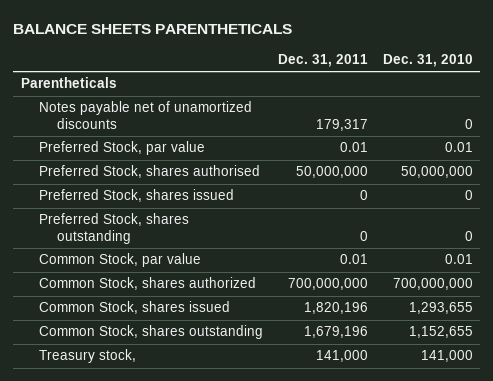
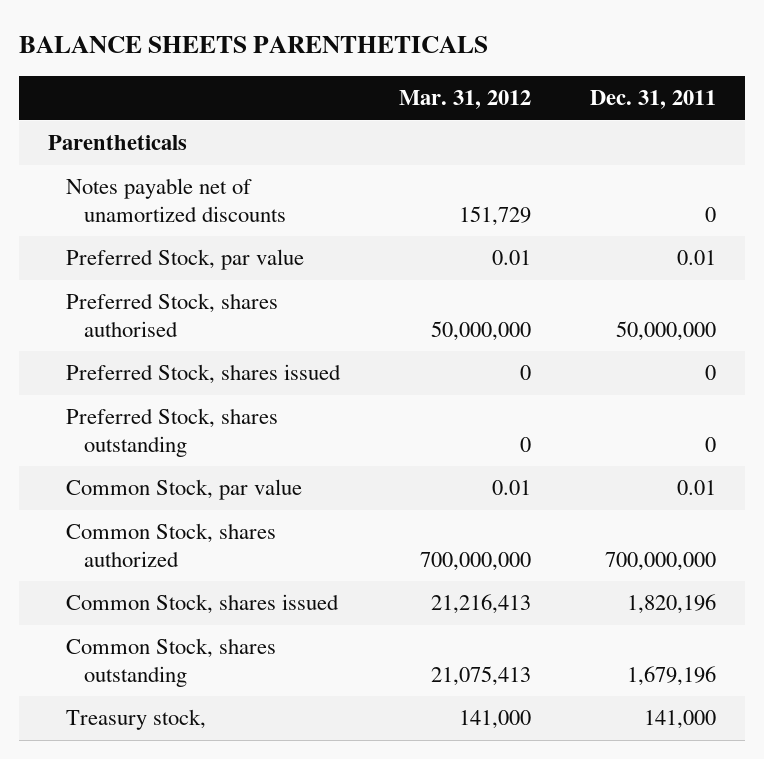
[382,53,473,67] Dec. 31, 2010 -> none
none -> [398,90,531,110] Mar. 31, 2012
[315,119,368,132] 179,317 -> [704,206,716,222] 0

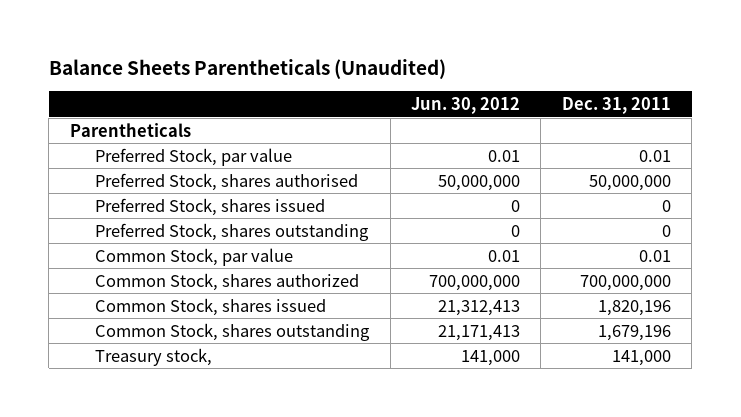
[18,36,488,54] BALANCE SHEETS PARENTHETICALS -> [48,58,446,79] Balance Sheets Parentheticals (Unaudited)
[398,90,531,110] Mar. 31, 2012 -> none
none -> [410,97,520,115] Jun. 30, 2012
[66,178,286,222] Notes payable net of unamortized discounts -> none

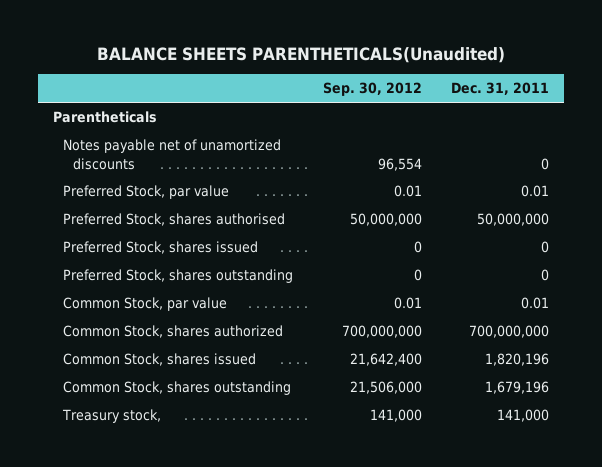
[48,58,446,79] Balance Sheets Parentheticals (Unaudited) -> [97,46,506,63] BALANCE SHEETS PARENTHETICALS(Unaudited)
[410,97,520,115] Jun. 30, 2012 -> none
none -> [322,82,422,97] Sep. 30, 2012
none -> [62,139,281,170] Notes payable net of unamortized discounts

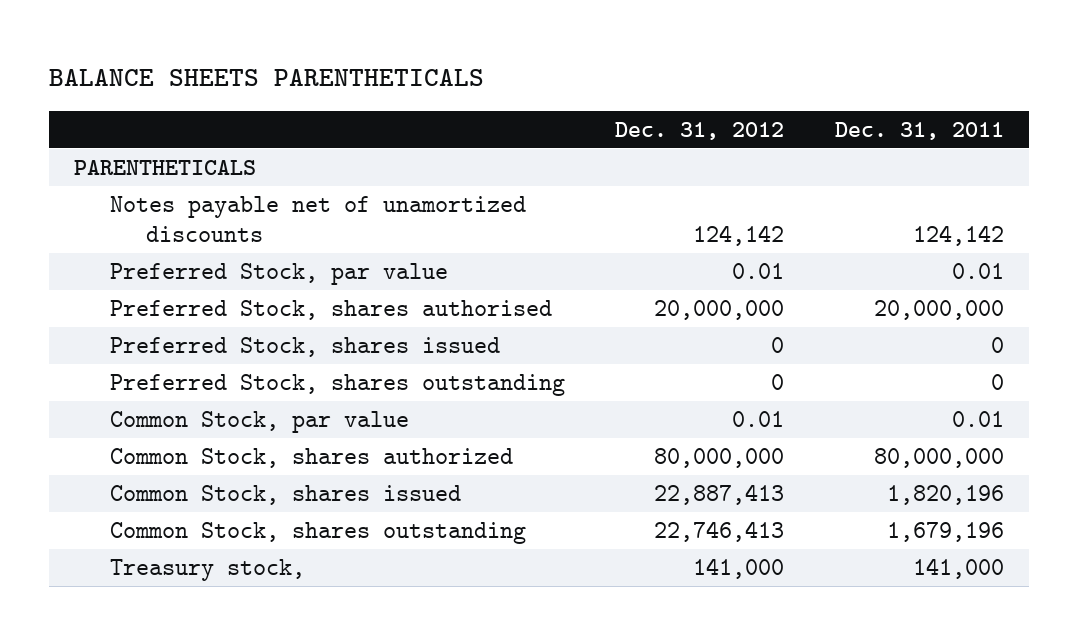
[97,46,506,63] BALANCE SHEETS PARENTHETICALS(Unaudited) -> [48,69,484,87] BALANCE SHEETS PARENTHETICALS
[322,82,422,97] Sep. 30, 2012 -> none
none -> [615,121,785,140] Dec. 31, 2012
[52,111,157,124] Parentheticals -> [73,159,256,175] PARENTHETICALS
[541,157,550,170] 0 -> [912,224,1004,246] 124,142
[477,213,550,227] 50,000,000 -> [873,299,1004,320] 20,000,000
[469,325,550,339] 700,000,000 -> [873,447,1004,468] 80,000,000

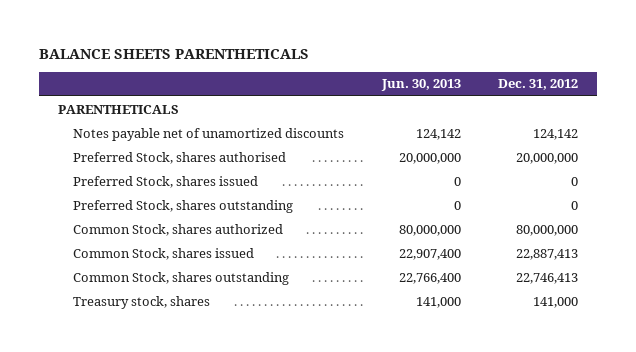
[834,121,1004,140] Dec. 31, 2011 -> none
none -> [380,79,461,92] Jun. 30, 2013
[109,262,448,285] Preferred Stock, par value -> none
[109,410,409,433] Common Stock, par value -> none
[109,558,305,581] Treasury stock, -> [73,295,211,309] Treasury stock, shares

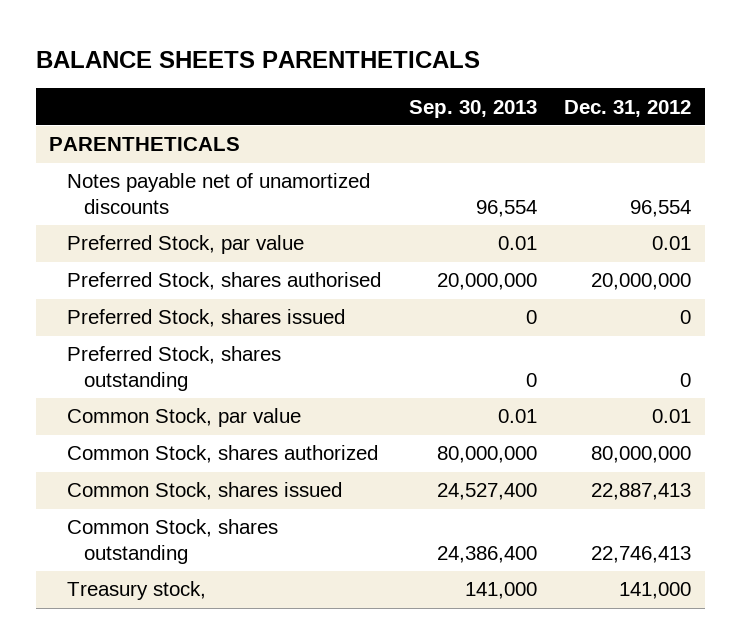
[380,79,461,92] Jun. 30, 2013 -> none
none -> [408,99,537,118] Sep. 30, 2013
[533,128,579,140] 124,142 -> [630,200,692,218] 96,554
none -> [66,235,304,255] Preferred Stock, par value
none -> [66,408,301,428] Common Stock, par value
[73,295,211,309] Treasury stock, shares -> [66,581,206,601] Treasury stock,

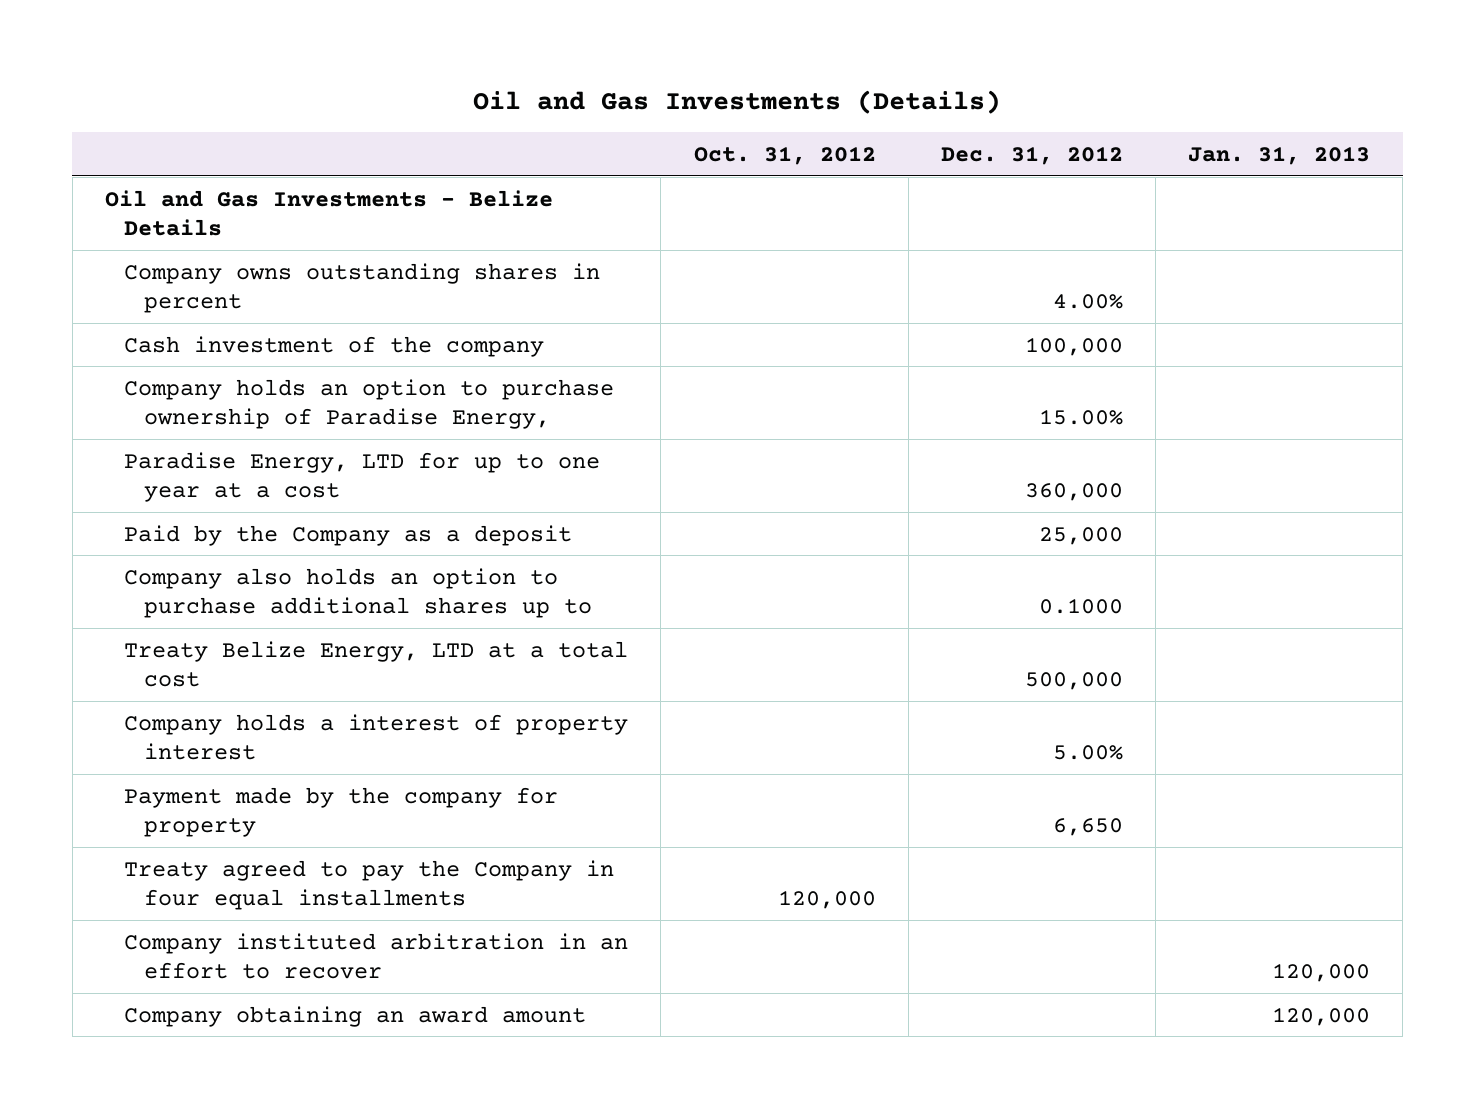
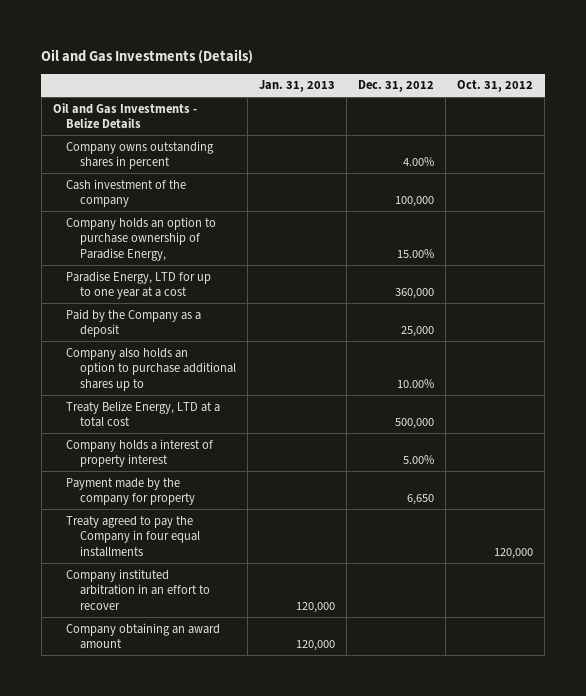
[1038,598,1123,615] 0.1000 -> [397,378,435,388] 10.00%

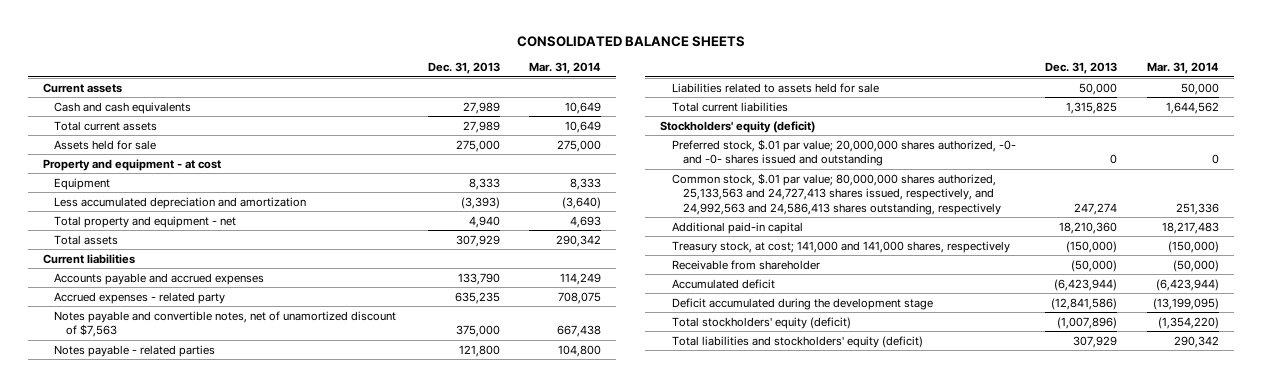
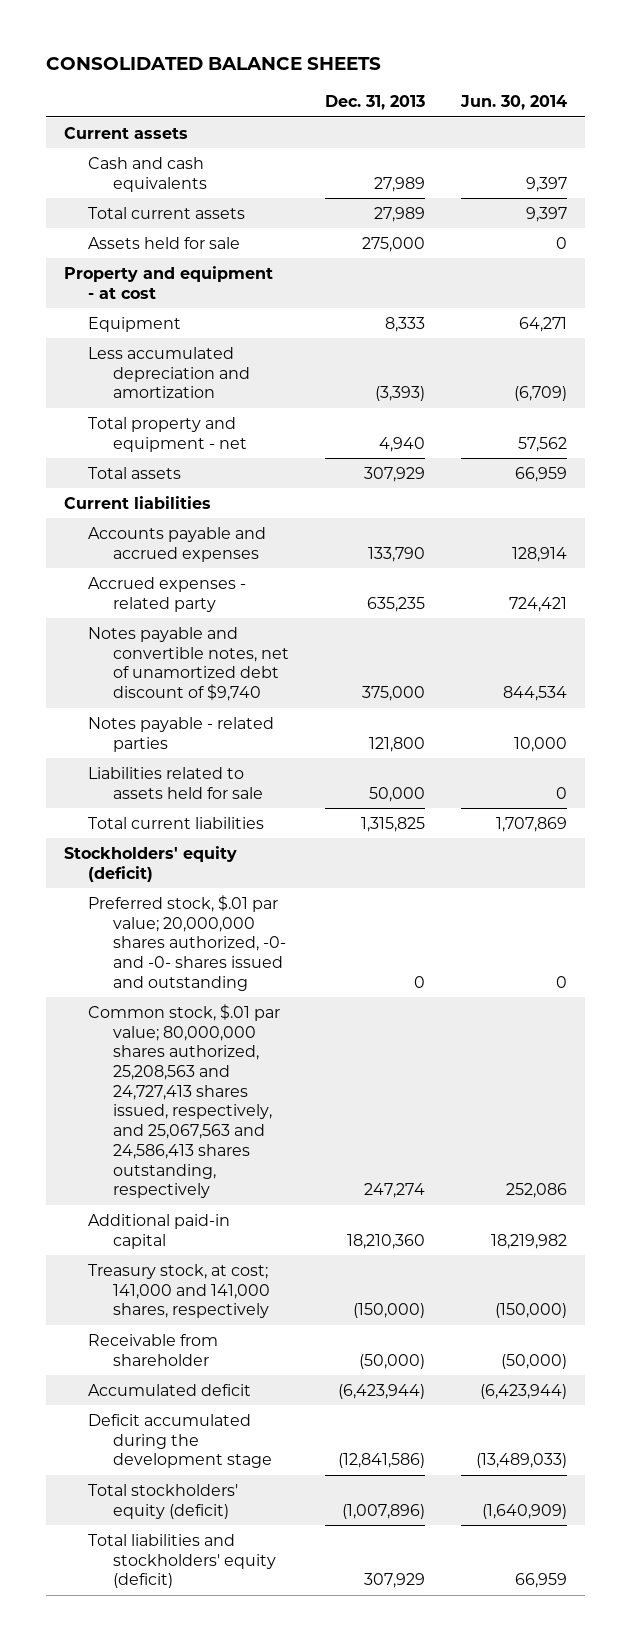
[529,62,602,75] Mar. 31, 2014 -> none
none -> [460,95,568,111] Jun. 30, 2014
[54,310,397,338] Notes payable and convertible notes, net of unamortized discount of $7,563 -> [88,626,289,702] Notes payable and convertible notes, net of unamortized debt discount of $9,740
[671,172,1002,215] Common stock, $.01 par value; 80,000,000 shares authorized, 25,133,563 and 24,727,413 shares issued, respectively, and 24,992,563 and 24,586,413 shares outstanding, respectively -> [88,1003,281,1199] Common stock, $.01 par value; 80,000,000 shares authorized, 25,208,563 and 24,727,413 shares issued, respectively, and 25,067,563 and 24,586,413 shares outstanding, respectively

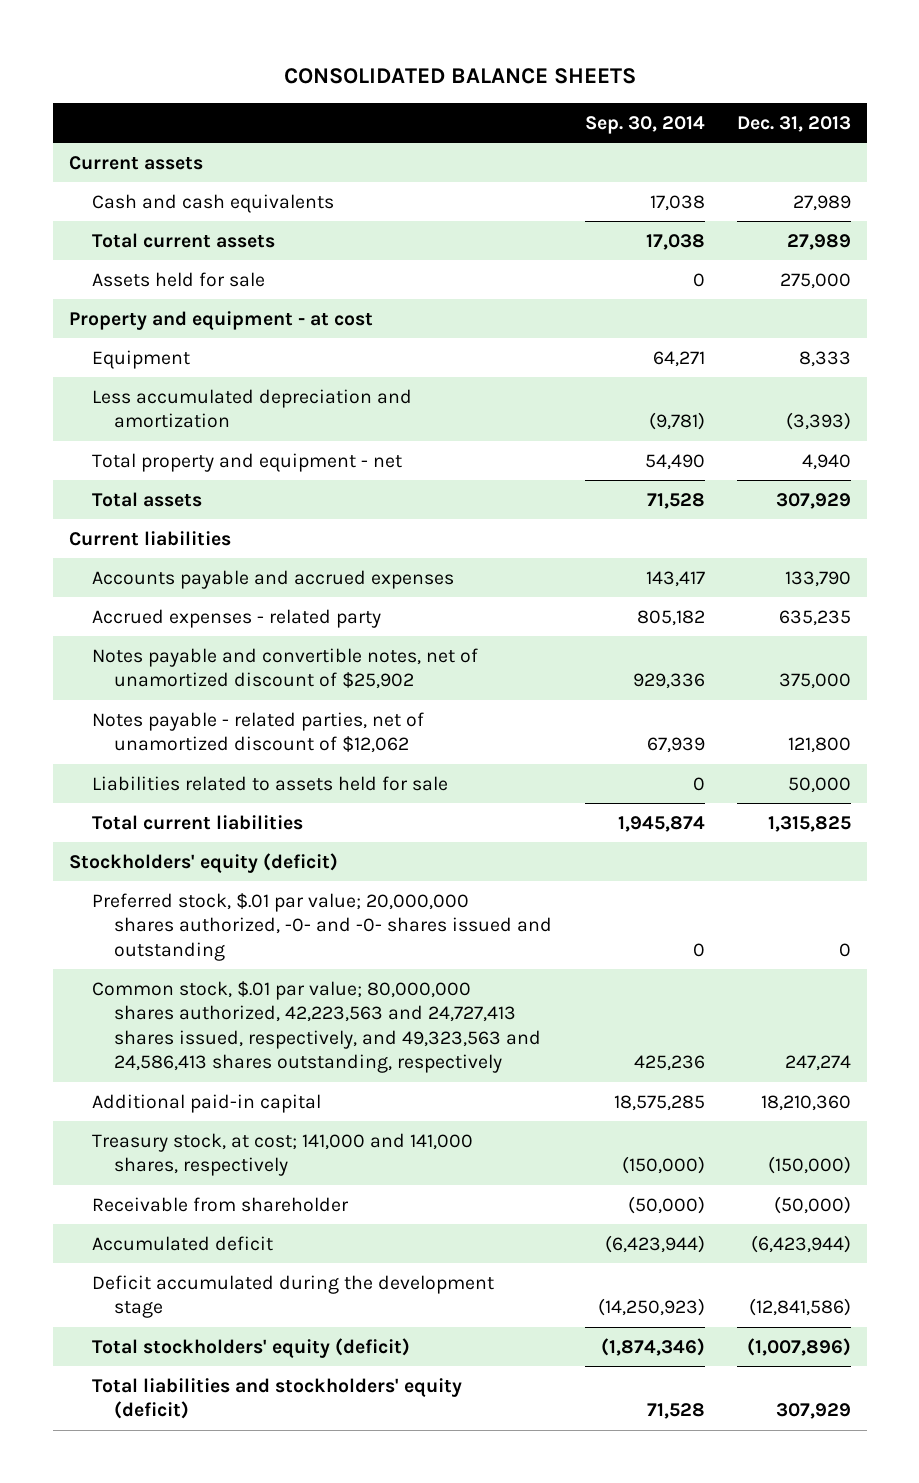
[460,95,568,111] Jun. 30, 2014 -> none
none -> [584,115,705,134] Sep. 30, 2014
[88,626,289,702] Notes payable and convertible notes, net of unamortized debt discount of $9,740 -> [91,647,478,690] Notes payable and convertible notes, net of unamortized discount of $25,902
[88,716,275,752] Notes payable - related parties -> [91,711,424,754] Notes payable - related parties, net of unamortized discount of $12,062
[88,1003,281,1199] Common stock, $.01 par value; 80,000,000 shares authorized, 25,208,563 and 24,727,413 shares issued, respectively, and 25,067,563 and 24,586,413 shares outstanding, respectively -> [91,980,542,1074] Common stock, $.01 par value; 80,000,000 shares authorized, 42,223,563 and 24,727,413 shares issued, respectively, and 49,323,563 and 24,586,413 shares outstanding, respectively

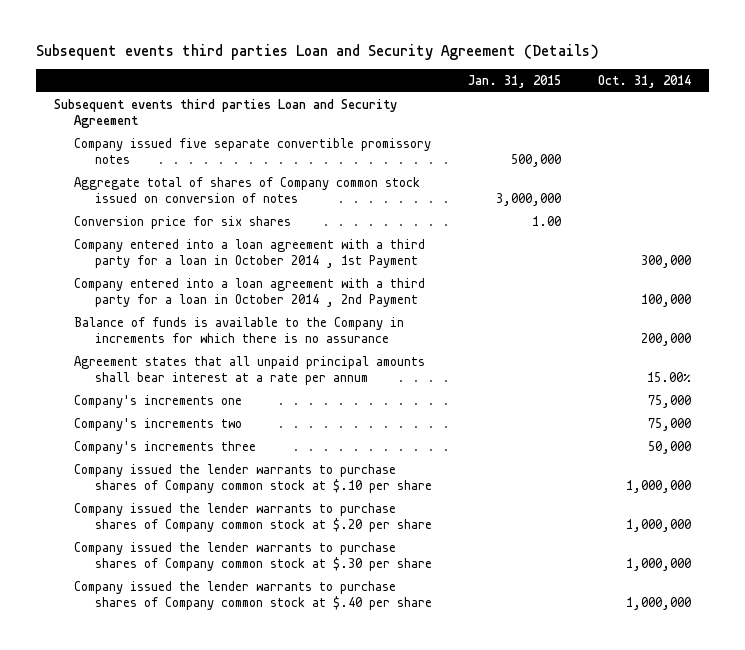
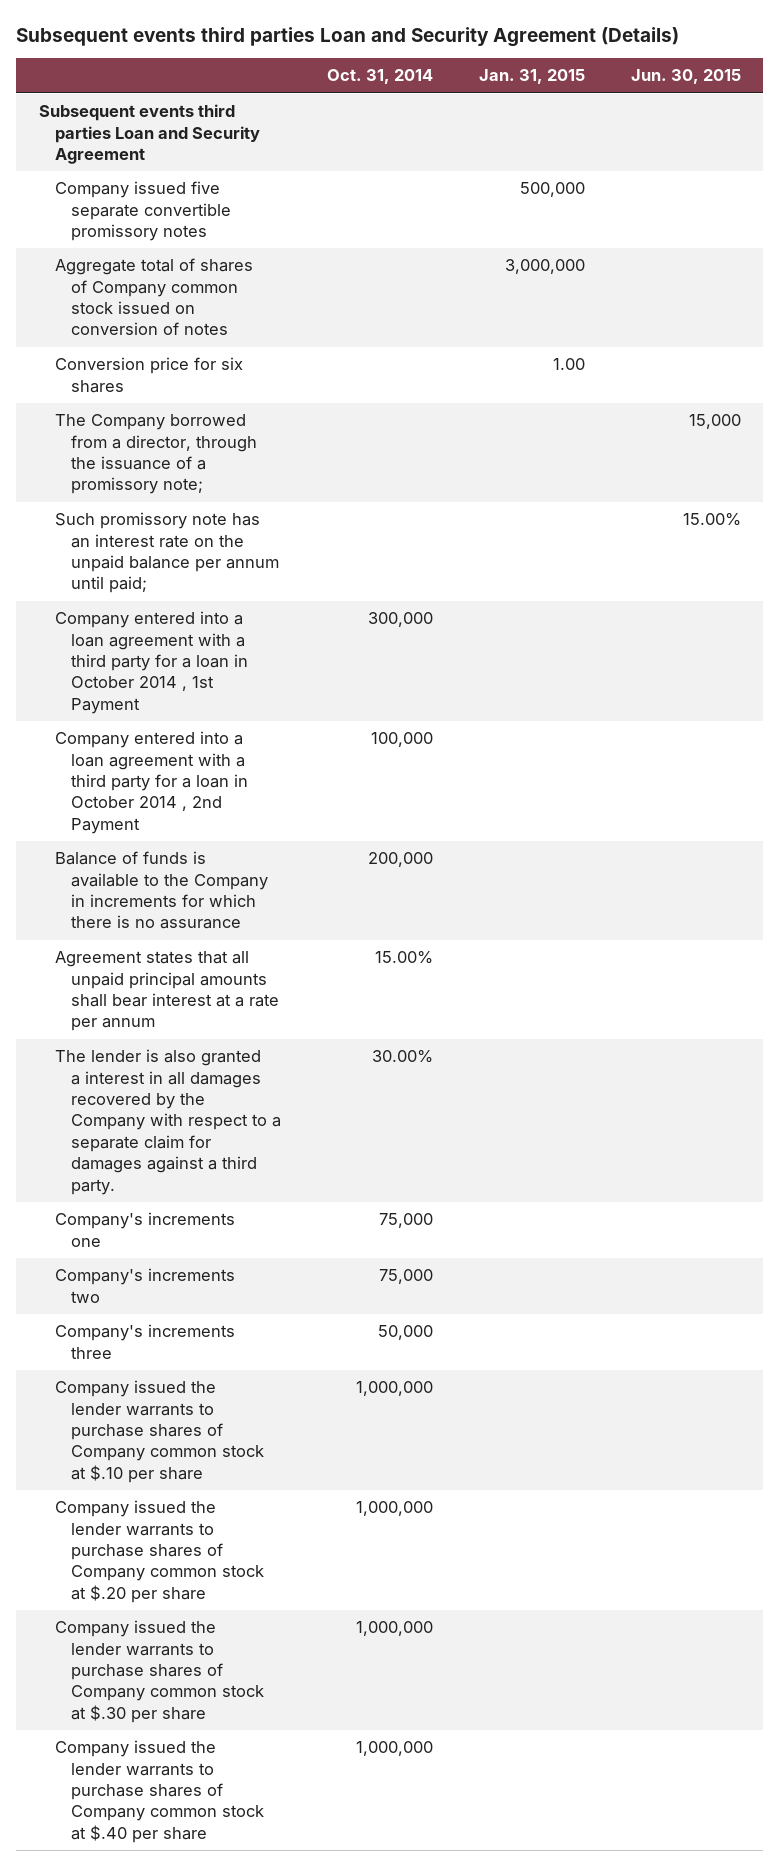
none -> [630,69,741,85] Jun. 30, 2015
none -> [54,414,258,495] The Company borrowed from a director, through the issuance of a promissory note;
none -> [54,512,280,594] Such promissory note has an interest rate on the unpaid balance per annum until paid;
none -> [54,1049,282,1195] The lender is also granted a interest in all damages recovered by the Company with respect to a separate claim for damages against a third party.

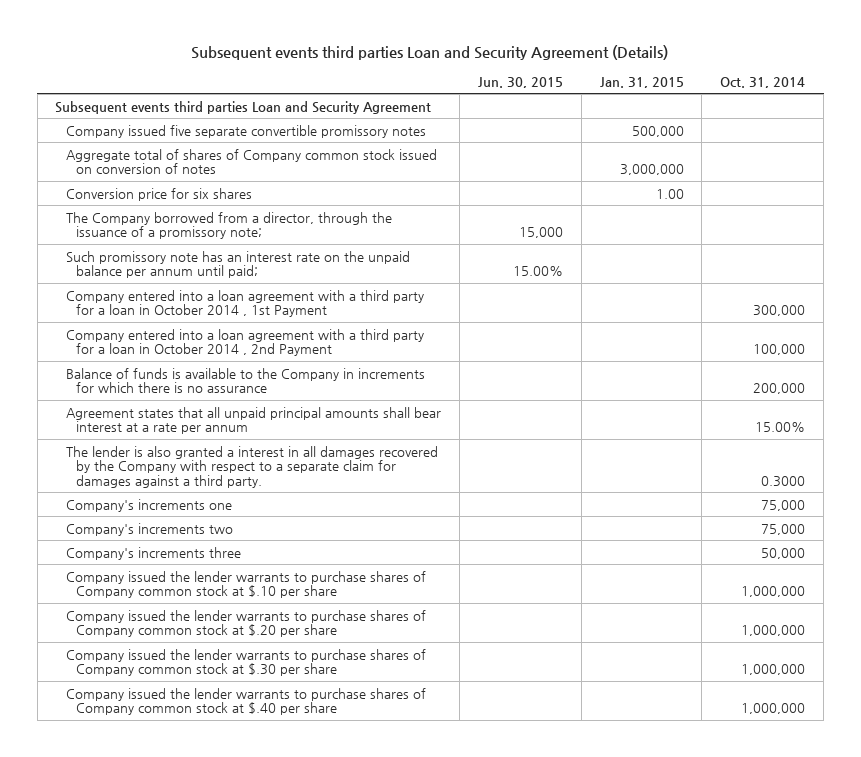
[372,1050,434,1064] 30.00% -> [761,475,806,487] 0.3000

